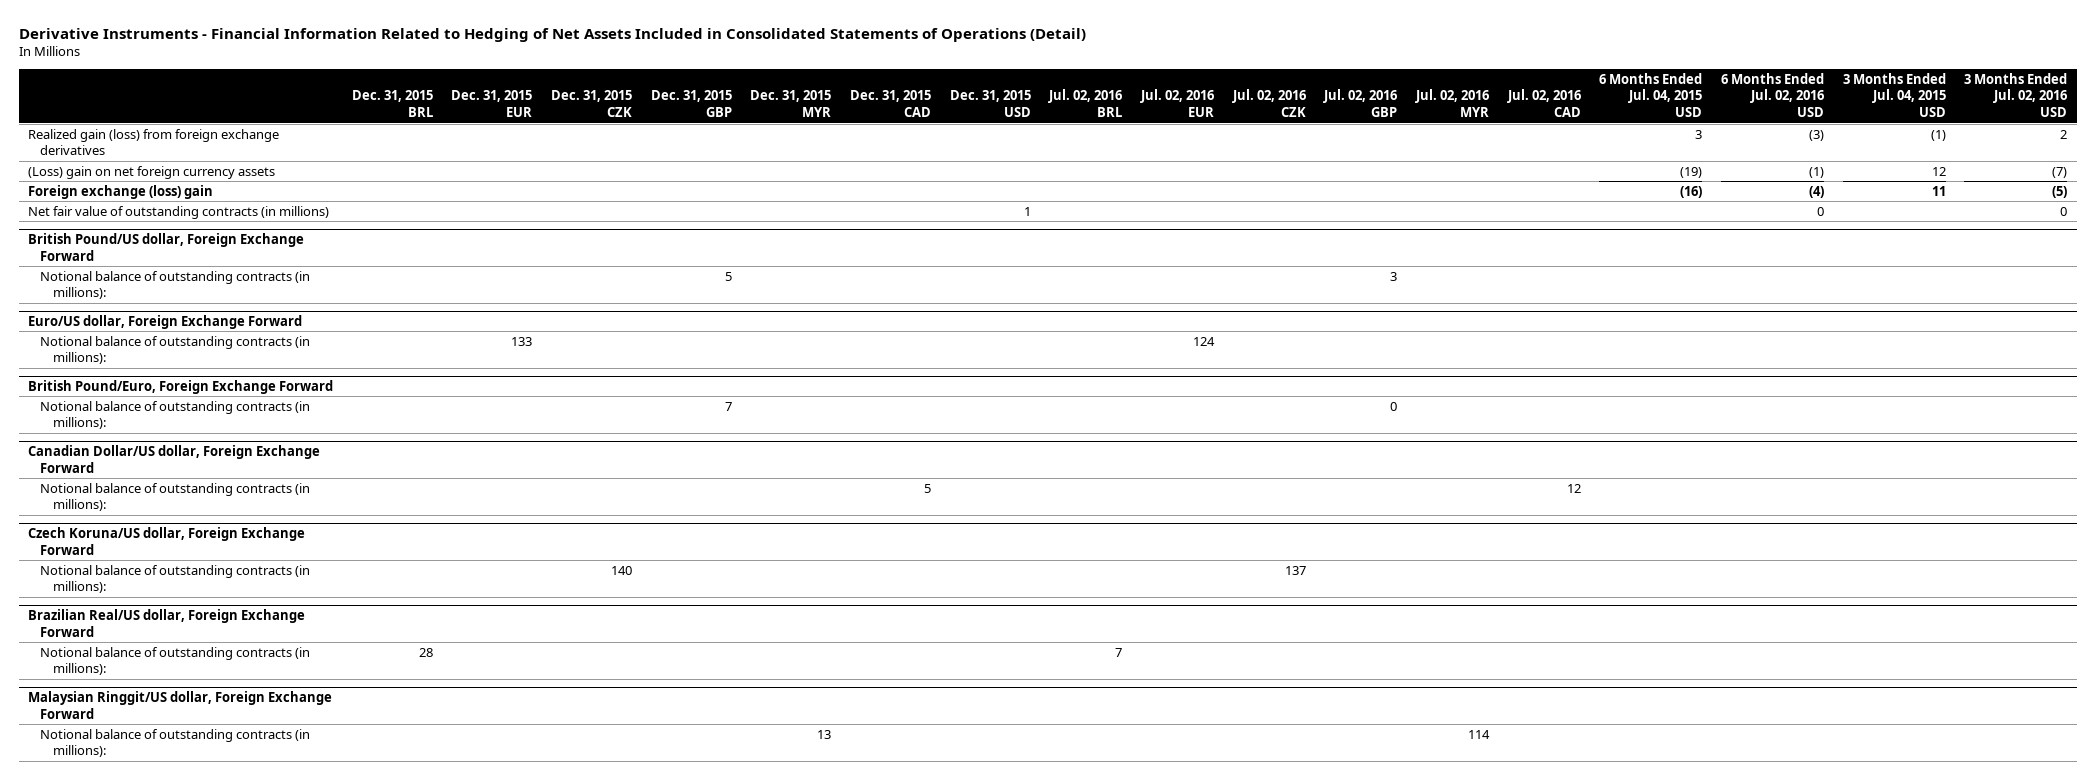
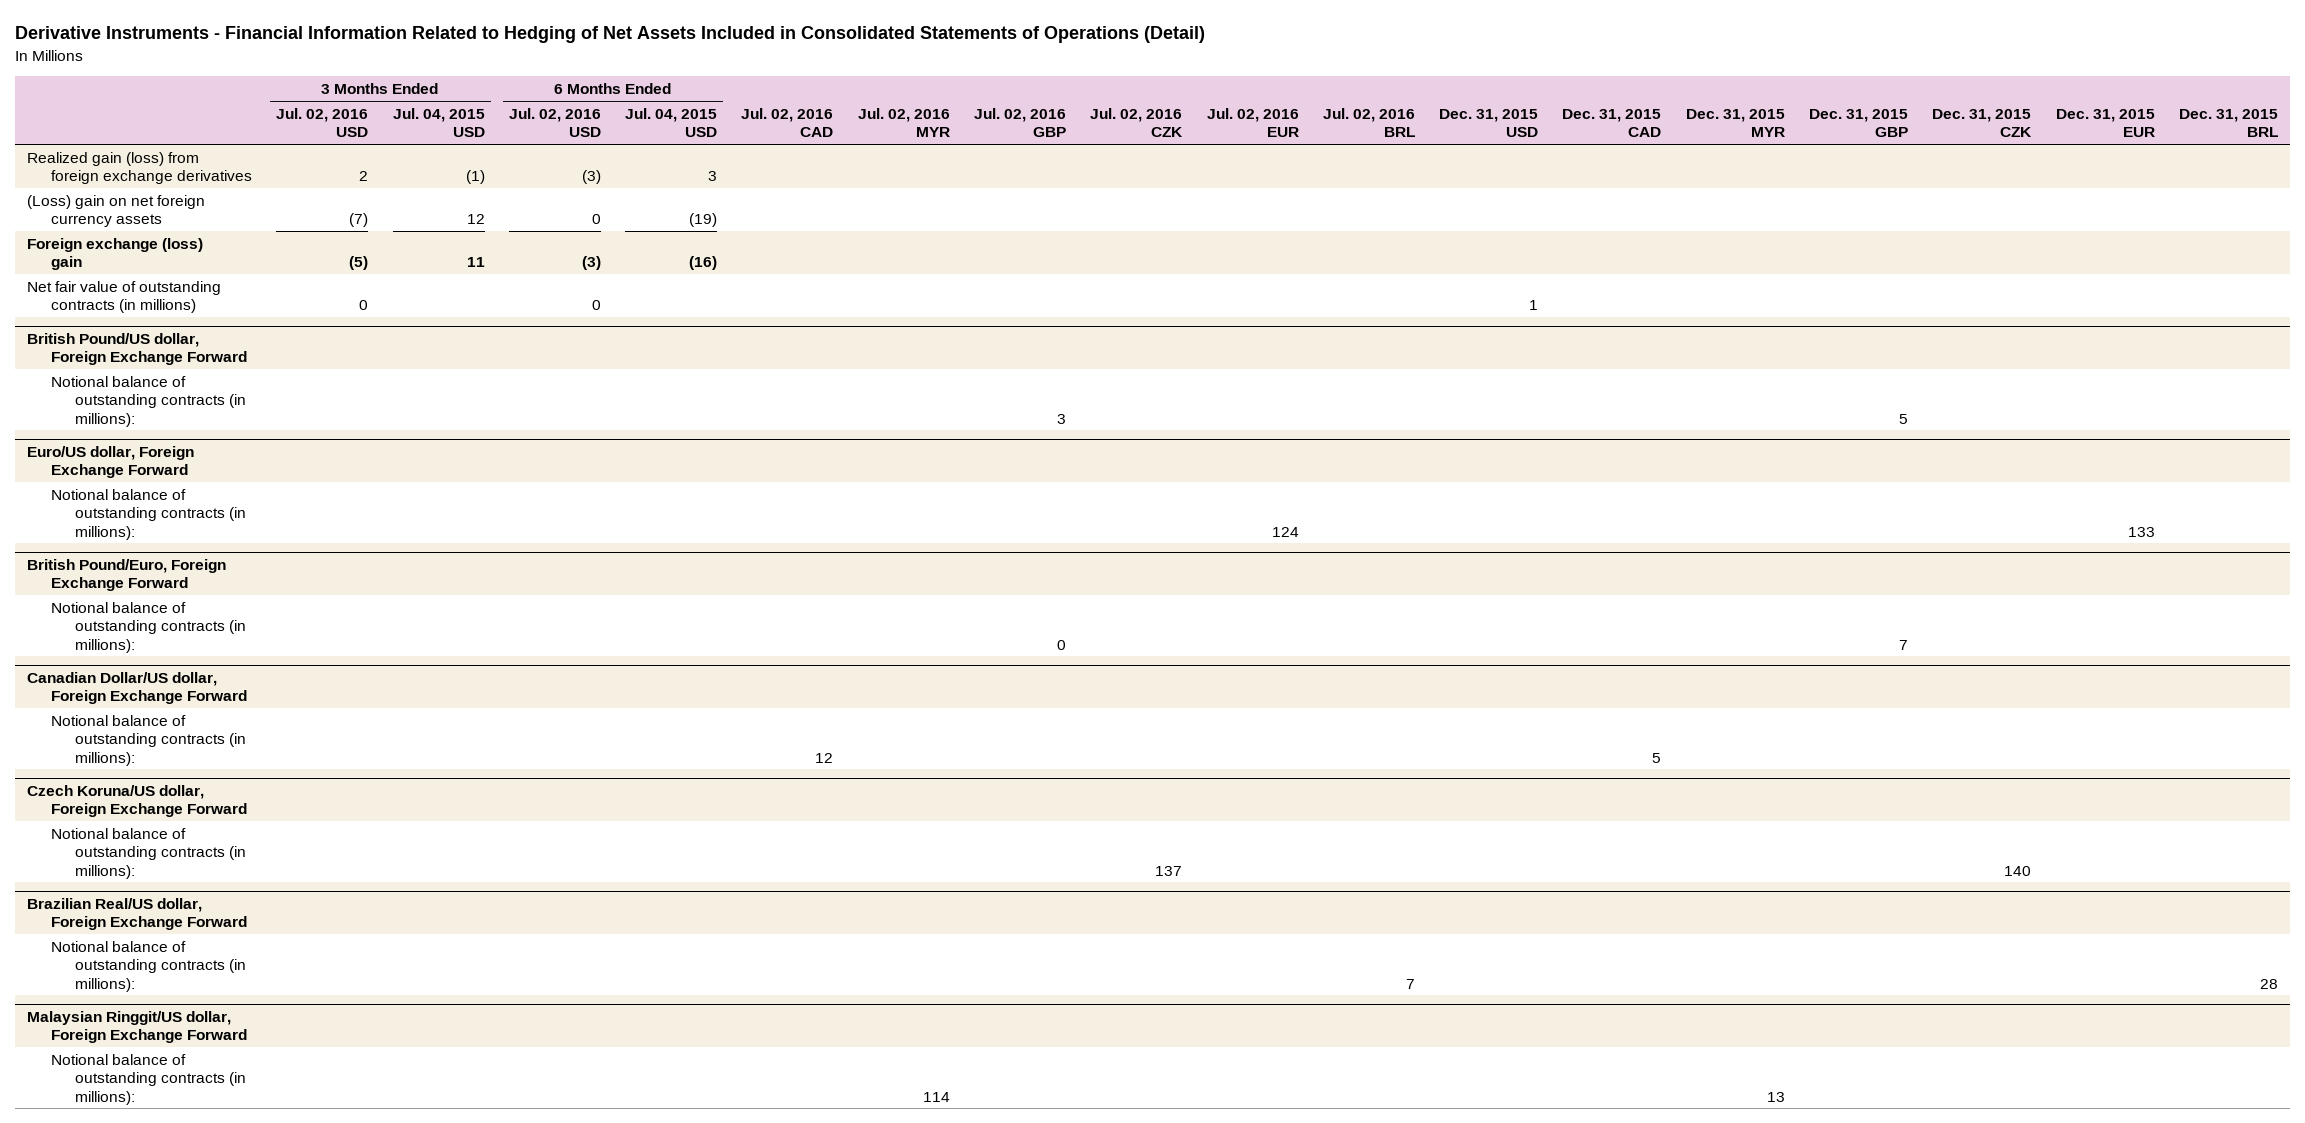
[1809,166,1825,178] (1) -> [591,214,601,225] 0
[1809,185,1825,198] (4) -> [581,256,601,271] (3)

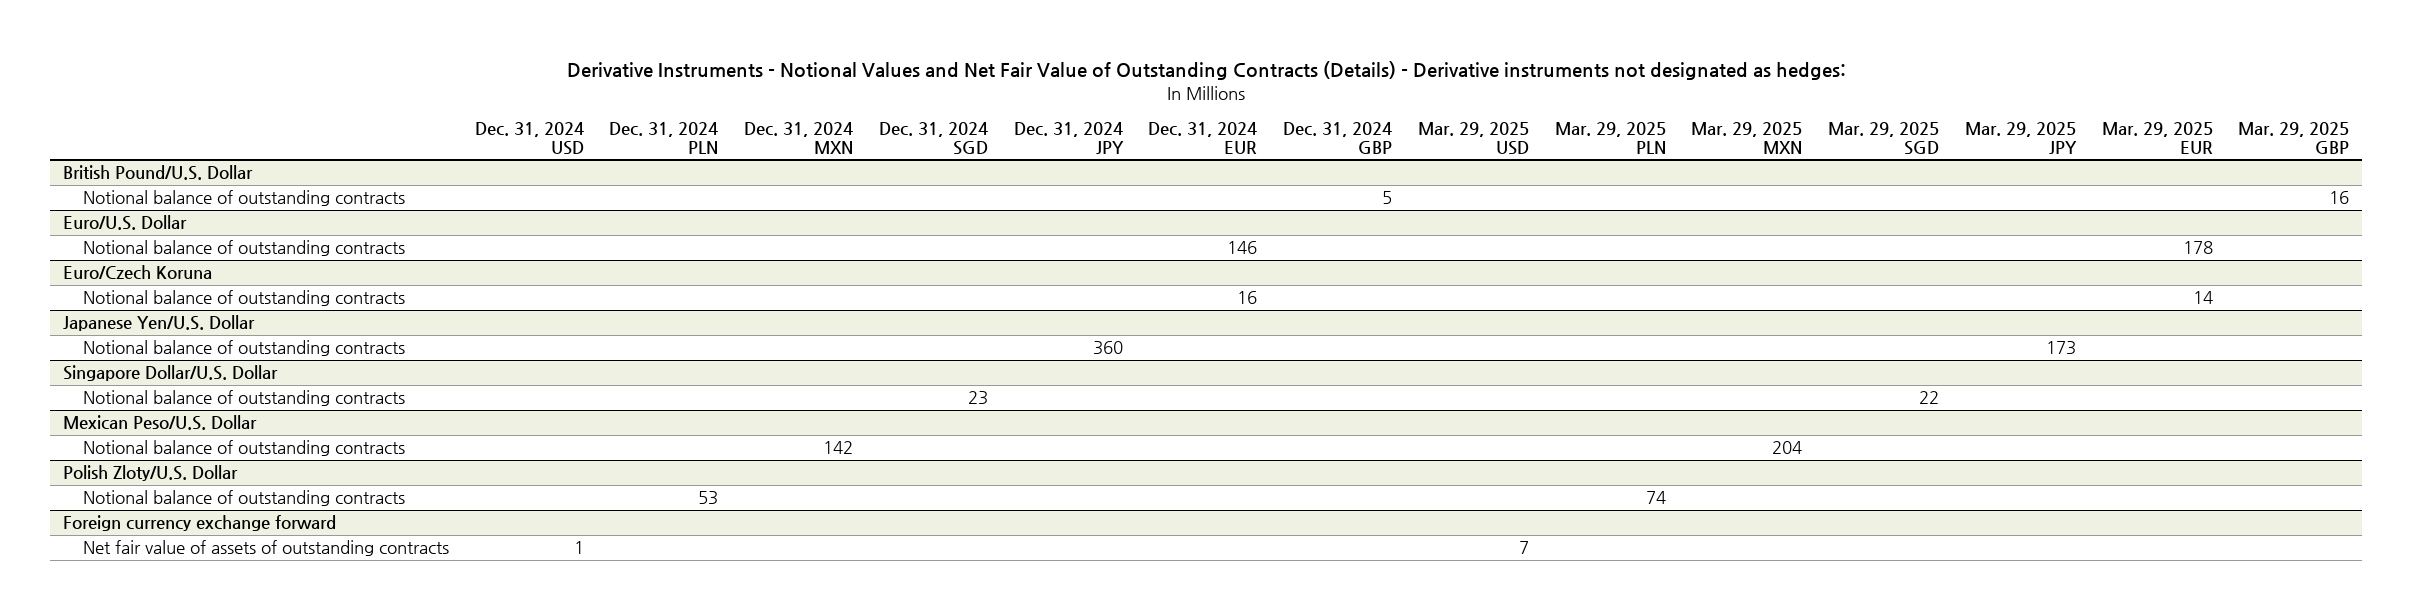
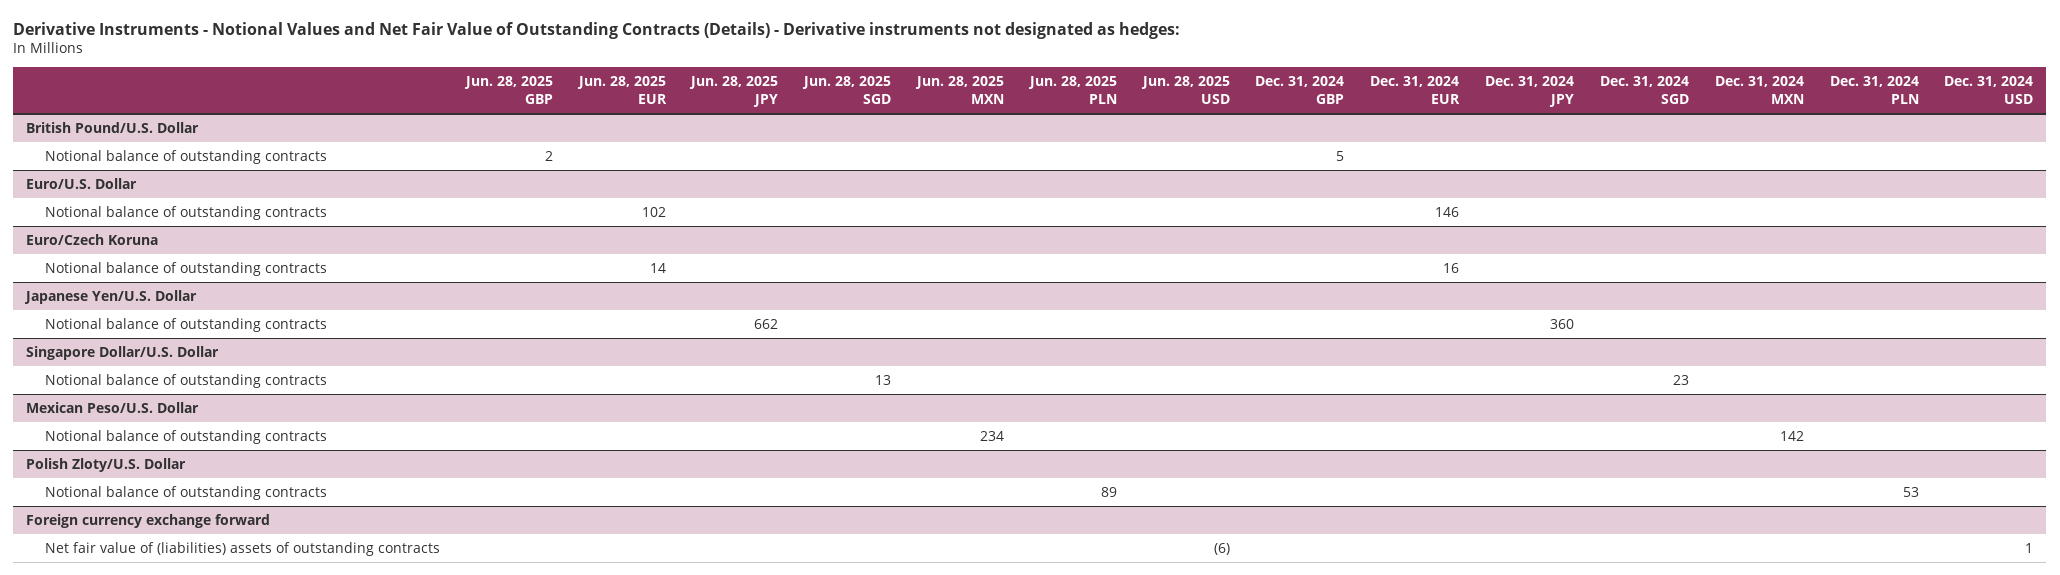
[1417,121,1529,156] Mar. 29, 2025 USD -> none
[1554,121,1666,155] Mar. 29, 2025 PLN -> none
[1691,121,1803,155] Mar. 29, 2025 MXN -> none
[1828,121,1940,156] Mar. 29, 2025 SGD -> none
[1964,121,2077,155] Mar. 29, 2025 JPY -> none
[2101,121,2213,155] Mar. 29, 2025 EUR -> none
[2238,121,2350,155] Mar. 29, 2025 GBP -> none
none -> [463,76,553,105] Jun. 28, 2025 GBP
none -> [576,76,667,105] Jun. 28, 2025 EUR
none -> [689,76,779,108] Jun. 28, 2025 JPY
none -> [802,76,892,105] Jun. 28, 2025 SGD
none -> [915,76,1005,105] Jun. 28, 2025 MXN
none -> [1027,76,1117,105] Jun. 28, 2025 PLN
none -> [1140,76,1230,105] Jun. 28, 2025 USD
[82,540,449,557] Net fair value of assets of outstanding contracts -> [44,541,440,556] Net fair value of (liabilities) assets of outstanding contracts

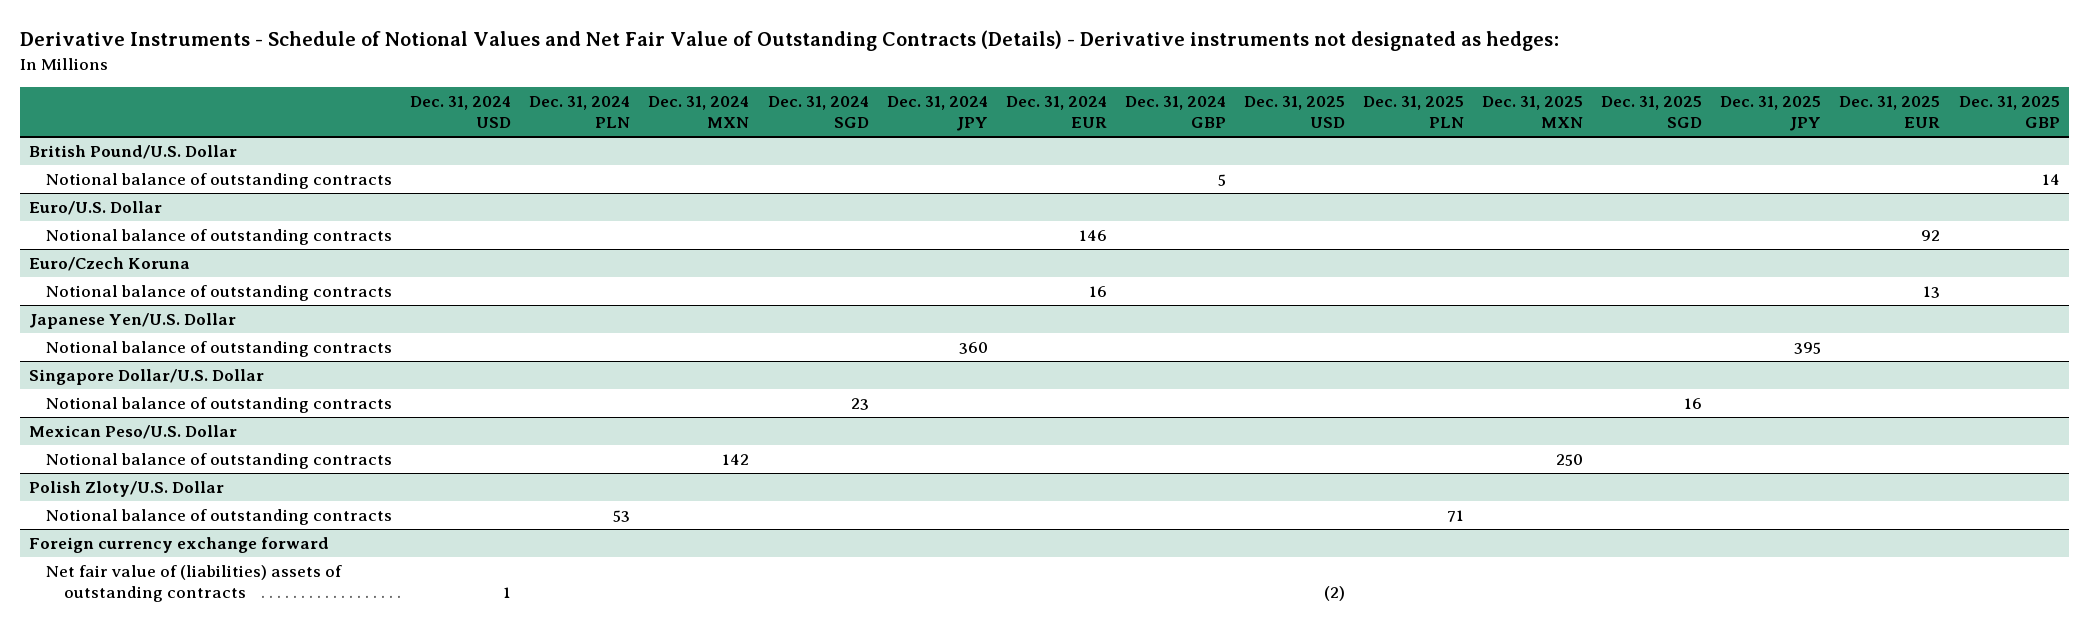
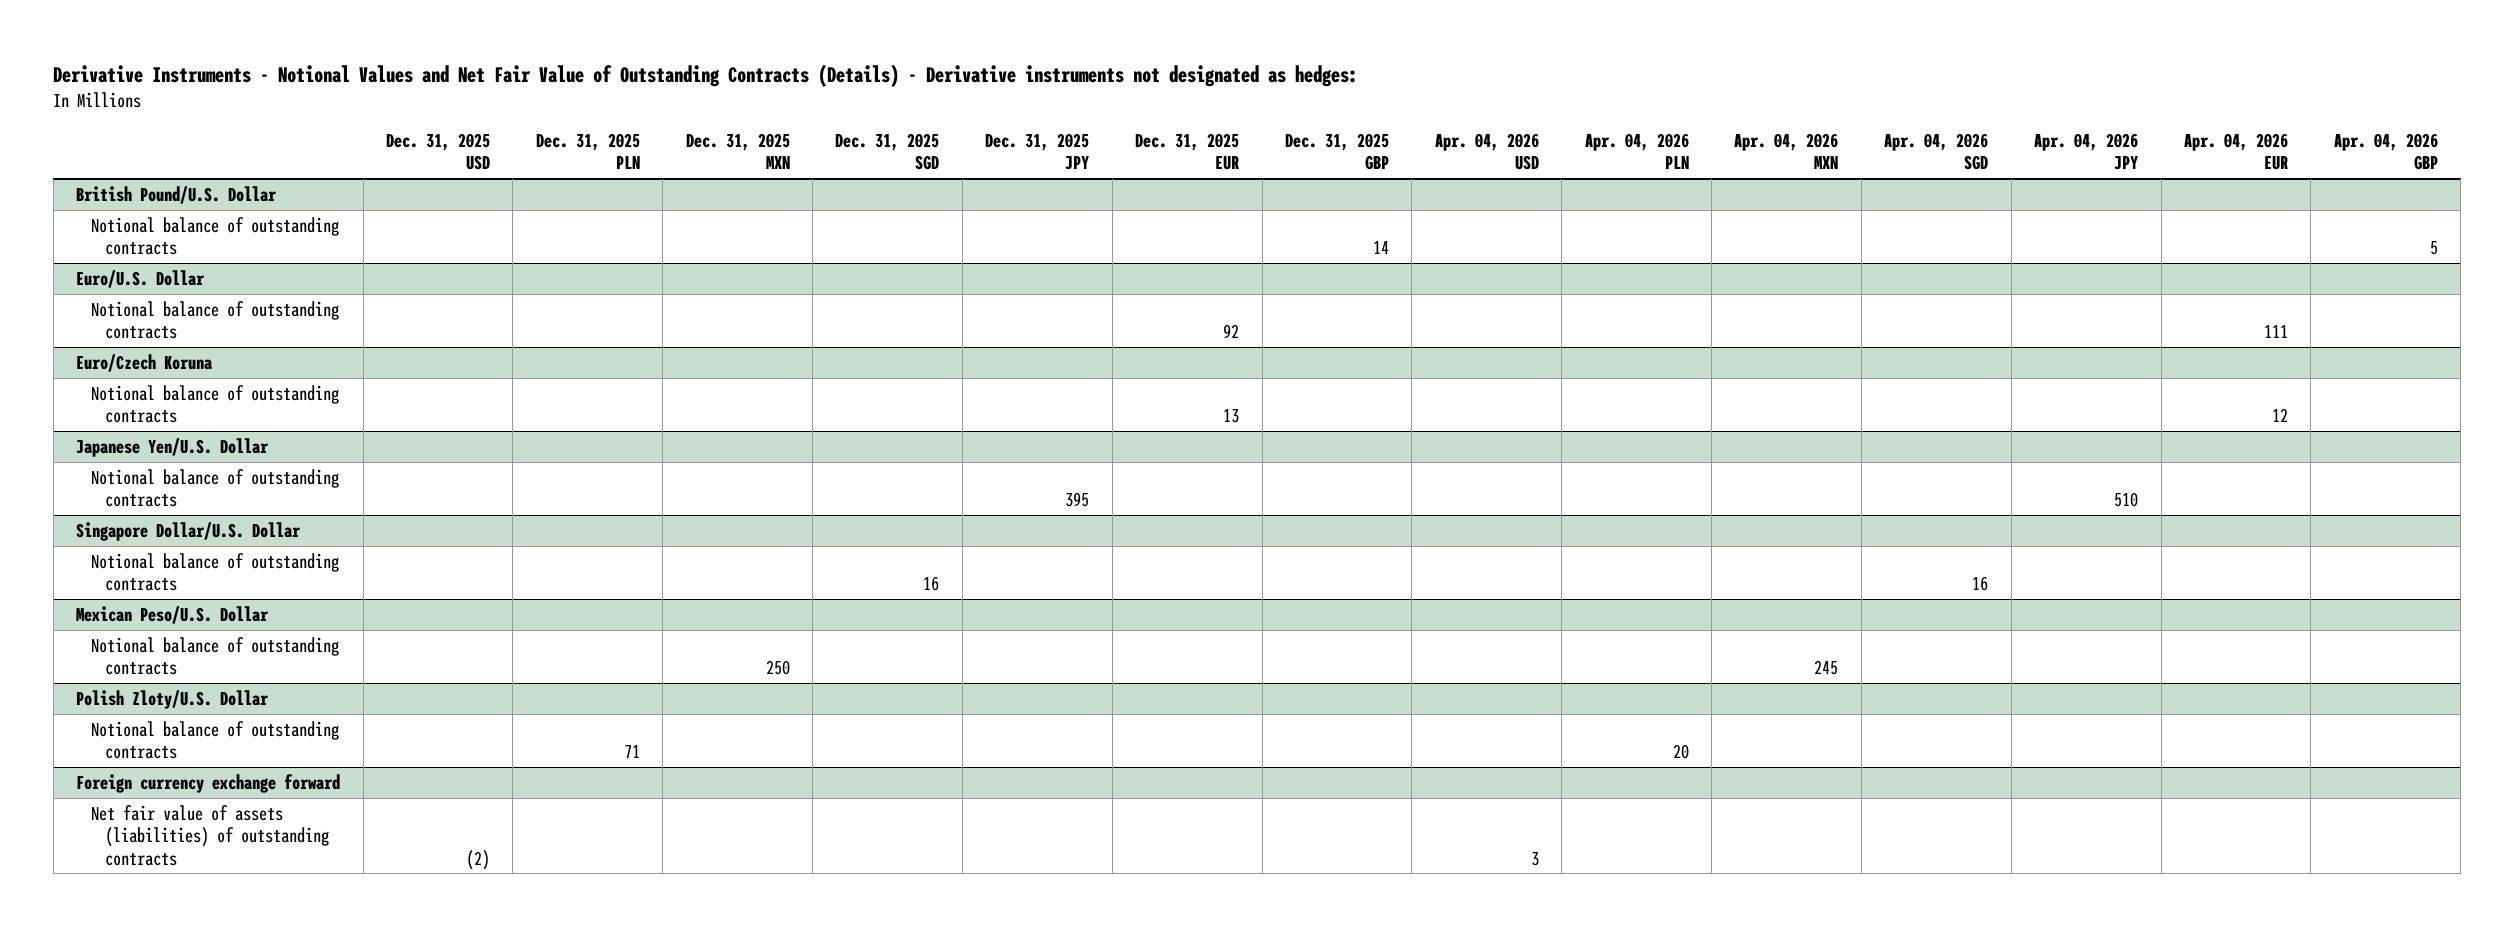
[19,30,1559,52] Derivative Instruments - Schedule of Notional Values and Net Fair Value of Outstanding Contracts (Details) - Derivative instruments not designated as hedges: -> [53,63,1359,87] Derivative Instruments - Notional Values and Net Fair Value of Outstanding Contracts (Details) - Derivative instruments not designated as hedges:
[410,95,512,129] Dec. 31, 2024 USD -> none
[529,95,631,129] Dec. 31, 2024 PLN -> none
[648,95,750,129] Dec. 31, 2024 MXN -> none
[767,95,869,129] Dec. 31, 2024 SGD -> none
[886,95,988,132] Dec. 31, 2024 JPY -> none
[1005,95,1107,129] Dec. 31, 2024 EUR -> none
[1124,95,1226,129] Dec. 31, 2024 GBP -> none
none -> [1434,132,1539,171] Apr. 04, 2026 USD
none -> [1584,132,1689,170] Apr. 04, 2026 PLN
none -> [1734,132,1839,170] Apr. 04, 2026 MXN
none -> [1884,132,1989,171] Apr. 04, 2026 SGD
none -> [2034,132,2139,171] Apr. 04, 2026 JPY
none -> [2183,132,2288,171] Apr. 04, 2026 EUR
none -> [2333,132,2438,171] Apr. 04, 2026 GBP
[46,565,343,603] Net fair value of (liabilities) assets of outstanding contracts -> [90,804,330,866] Net fair value of assets (liabilities) of outstanding contracts

